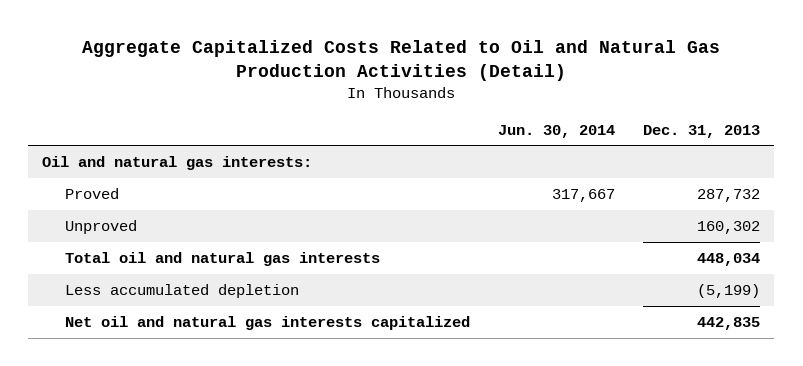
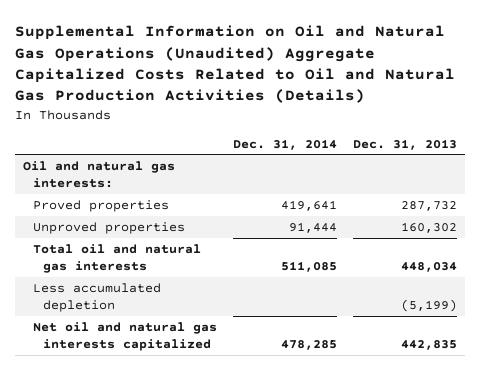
[82,39,721,81] Aggregate Capitalized Costs Related to Oil and Natural Gas Production Activities (Detail) -> [15,25,456,104] Supplemental Information on Oil and Natural Gas Operations (Unaudited) Aggregate Capitalized Costs Related to Oil and Natural Gas Production Activities (Details)
[498,124,616,138] Jun. 30, 2014 -> none
none -> [233,138,338,150] Dec. 31, 2014
[65,187,120,199] Proved -> [33,199,170,212] Proved properties
[65,219,138,234] Unproved -> [33,221,186,234] Unproved properties

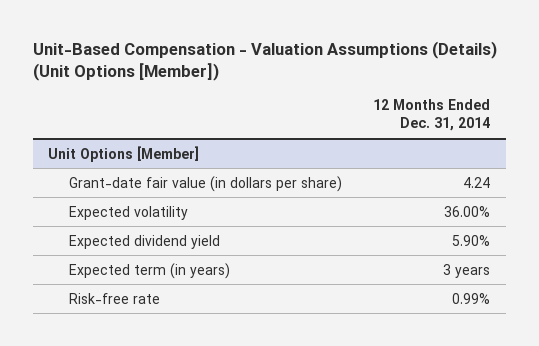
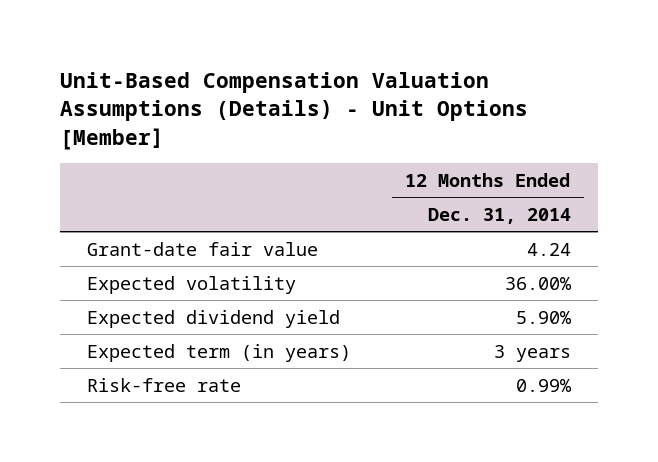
[32,40,497,81] Unit-Based Compensation - Valuation Assumptions (Details) (Unit Options [Member]) -> [59,71,528,150] Unit-Based Compensation Valuation Assumptions (Details) - Unit Options [Member]
[48,145,200,162] Unit Options [Member] -> none
[69,175,343,192] Grant-date fair value (in dollars per share) -> [86,241,318,256] Grant-date fair value

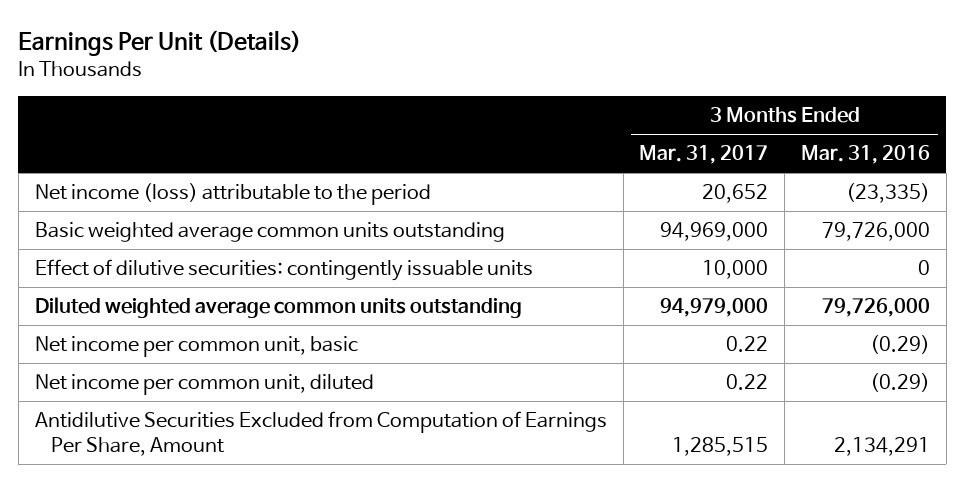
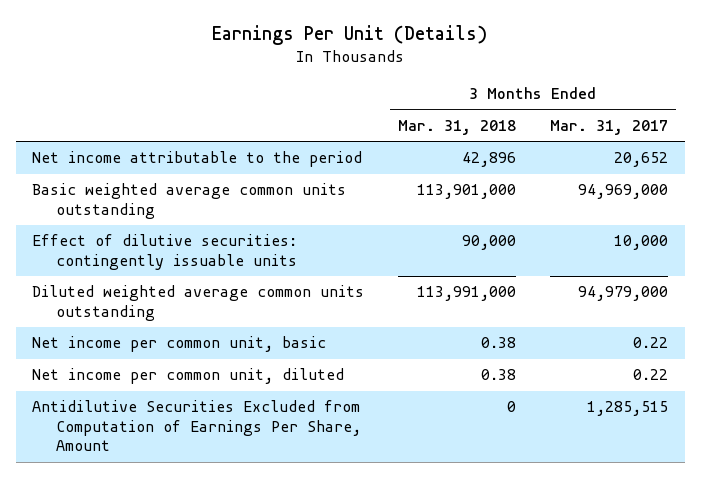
[800,145,930,165] Mar. 31, 2016 -> none
none -> [398,120,517,136] Mar. 31, 2018
[34,183,431,206] Net income (loss) attributable to the period -> [32,151,363,168] Net income attributable to the period

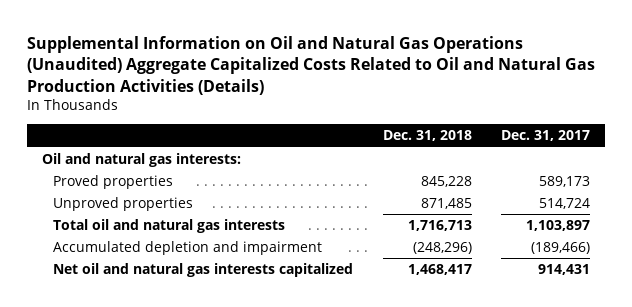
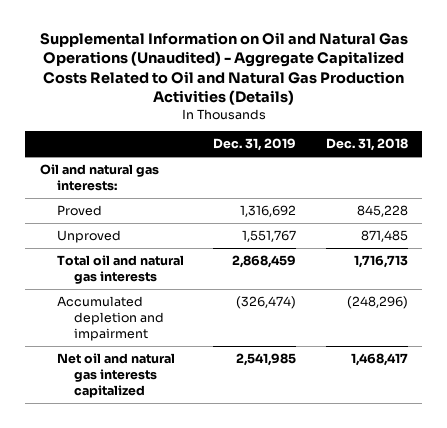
[27,35,596,95] Supplemental Information on Oil and Natural Gas Operations (Unaudited) Aggregate Capitalized Costs Related to Oil and Natural Gas Production Activities (Details) -> [39,32,408,105] Supplemental Information on Oil and Natural Gas Operations (Unaudited) - Aggregate Capitalized Costs Related to Oil and Natural Gas Production Activities (Details)
[501,130,591,142] Dec. 31, 2017 -> none
none -> [213,138,297,152] Dec. 31, 2019
[52,175,173,190] Proved properties -> [56,205,102,217] Proved
[52,197,193,212] Unproved properties -> [56,230,121,244] Unproved

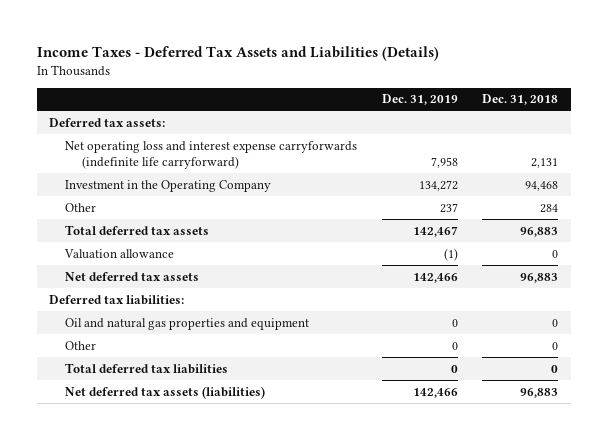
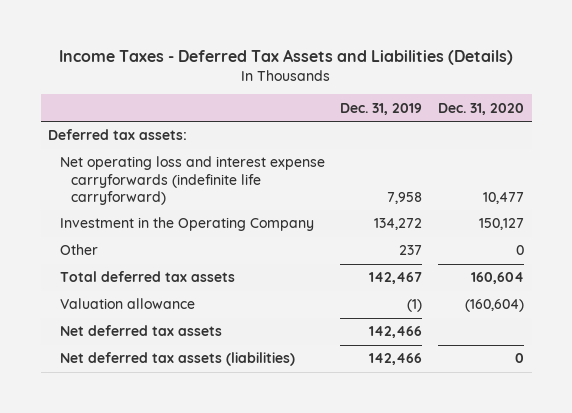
[482,94,559,106] Dec. 31, 2018 -> none
none -> [437,102,524,115] Dec. 31, 2020
[48,294,184,305] Deferred tax liabilities: -> none
[65,317,310,330] Oil and natural gas properties and equipment -> none
[65,340,97,350] Other -> none
[65,362,229,374] Total deferred tax liabilities -> none

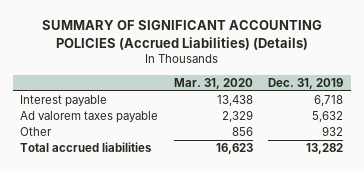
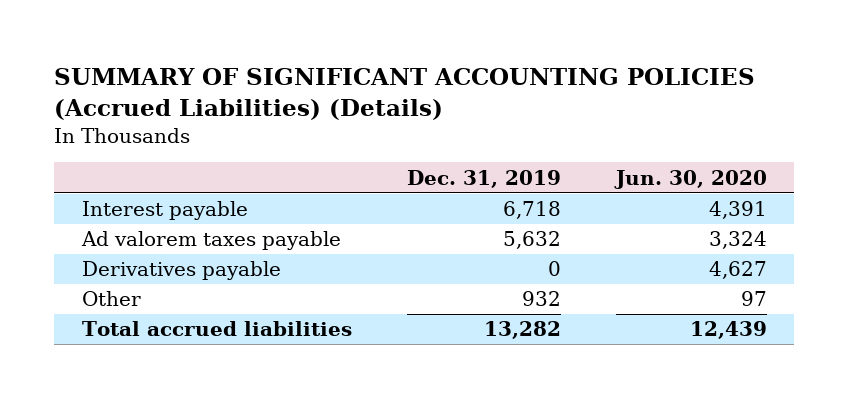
[173,77,253,89] Mar. 31, 2020 -> none
none -> [613,169,767,189] Jun. 30, 2020
none -> [81,261,281,281] Derivatives payable

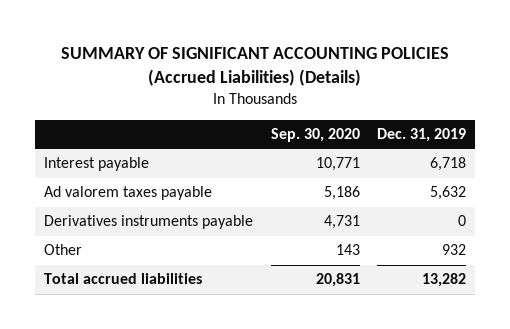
[613,169,767,189] Jun. 30, 2020 -> none
none -> [270,128,360,143] Sep. 30, 2020
[81,261,281,281] Derivatives payable -> [44,215,254,230] Derivatives instruments payable

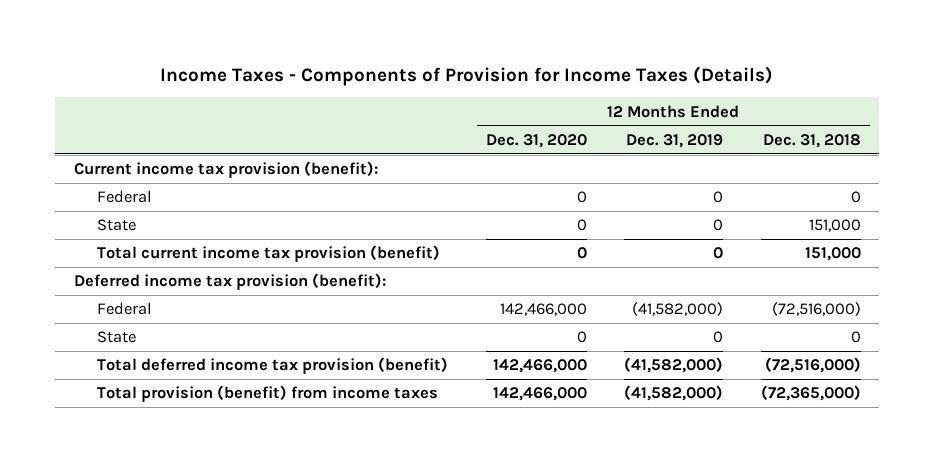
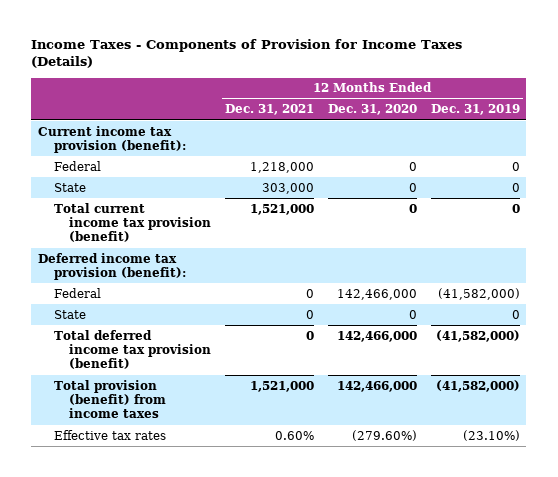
[762,134,861,149] Dec. 31, 2018 -> none
none -> [225,104,315,116] Dec. 31, 2021
none -> [53,429,166,440] Effective tax rates

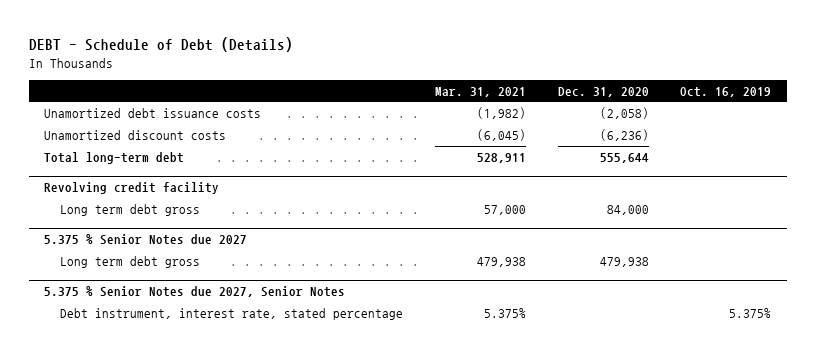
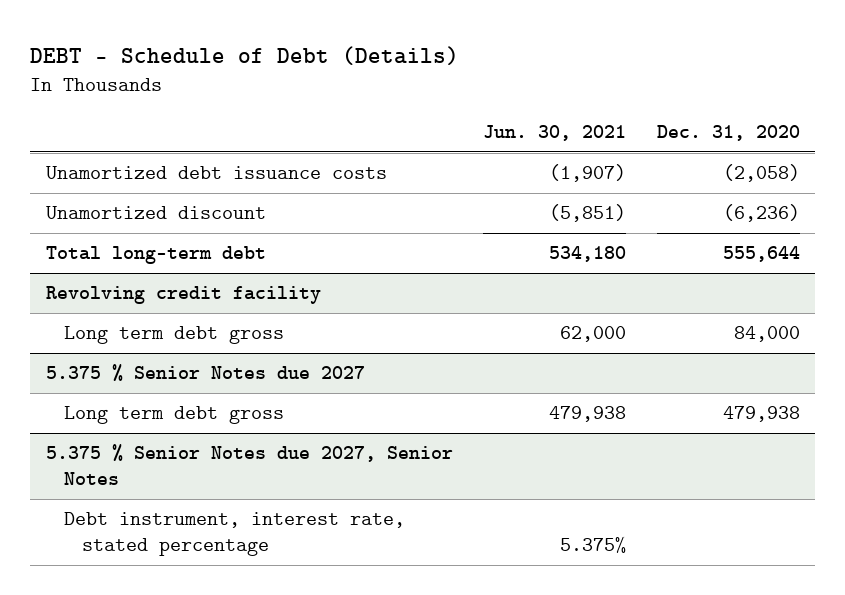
[435,86,527,97] Mar. 31, 2021 -> none
[680,86,772,97] Oct. 16, 2019 -> none
none -> [483,125,627,142] Jun. 30, 2021
[44,129,227,140] Unamortized discount costs -> [45,206,266,220] Unamortized discount

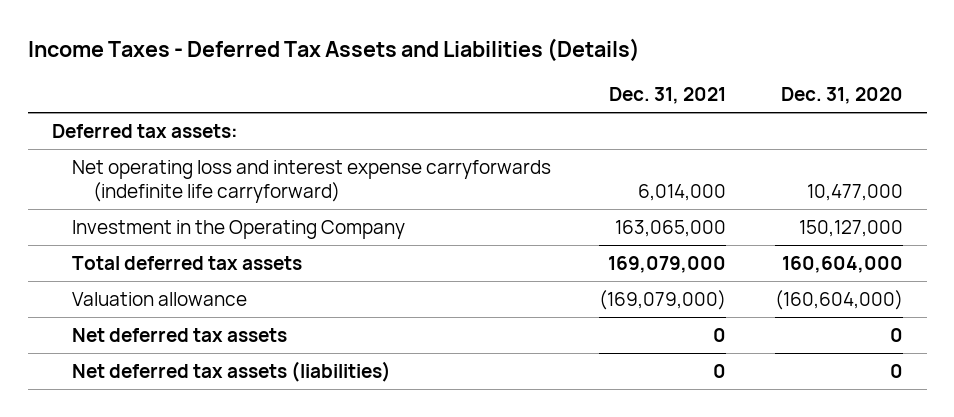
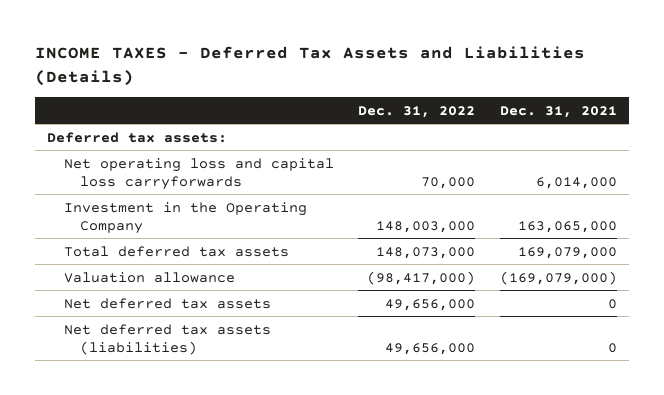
[27,38,640,63] Income Taxes - Deferred Tax Assets and Liabilities (Details) -> [35,46,586,86] INCOME TAXES - Deferred Tax Assets and Liabilities (Details)
[780,86,903,104] Dec. 31, 2020 -> none
none -> [358,105,476,118] Dec. 31, 2022
[72,160,552,203] Net operating loss and interest expense carryforwards (indefinite life carryforward) -> [63,157,334,190] Net operating loss and capital loss carryforwards

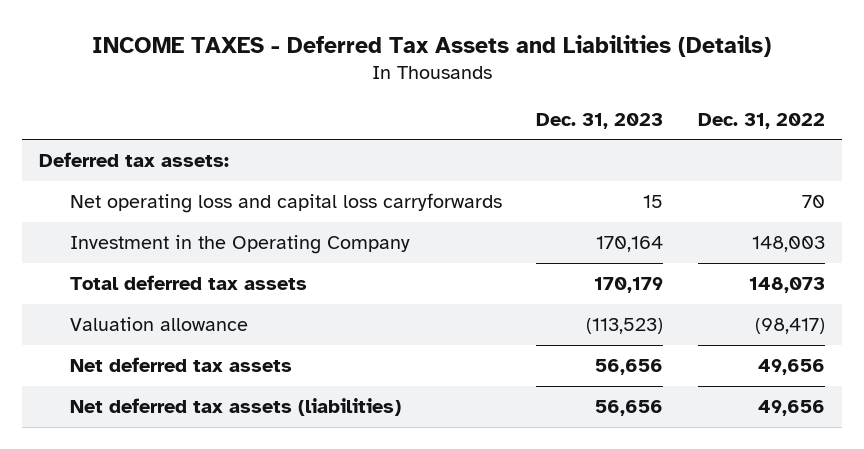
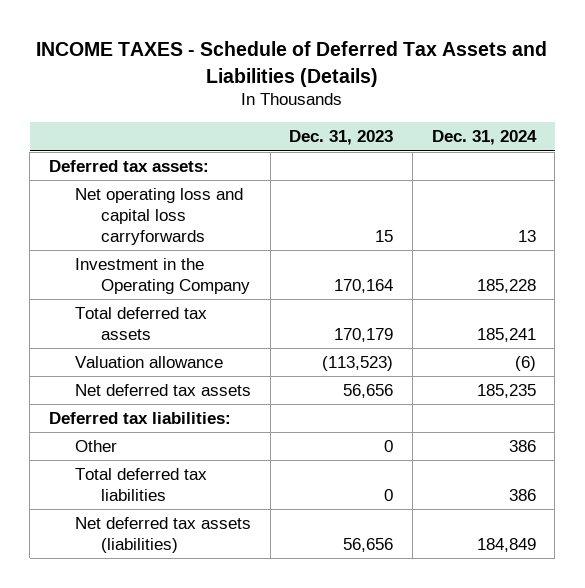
[92,34,772,57] INCOME TAXES - Deferred Tax Assets and Liabilities (Details) -> [36,41,548,87] INCOME TAXES - Schedule of Deferred Tax Assets and Liabilities (Details)
[697,112,825,129] Dec. 31, 2022 -> none
none -> [431,130,537,146] Dec. 31, 2024
none -> [49,412,232,425] Deferred tax liabilities:
none -> [75,440,118,453] Other
none -> [75,468,208,501] Total deferred tax liabilities

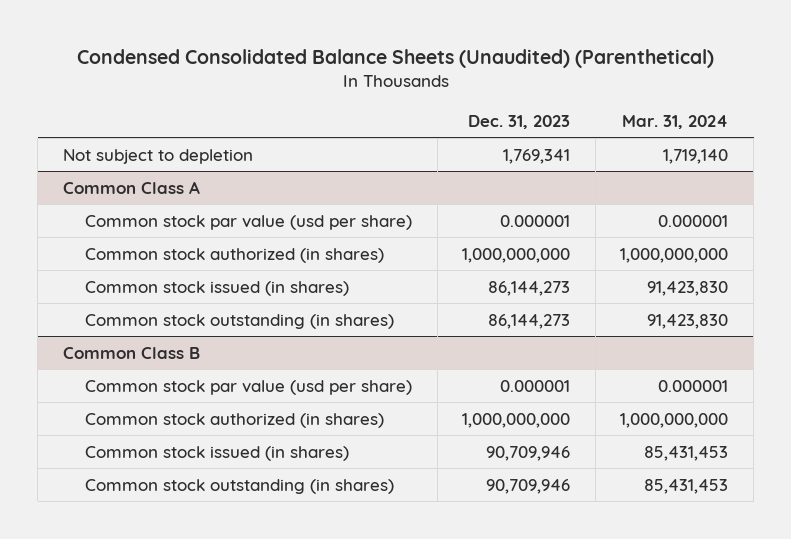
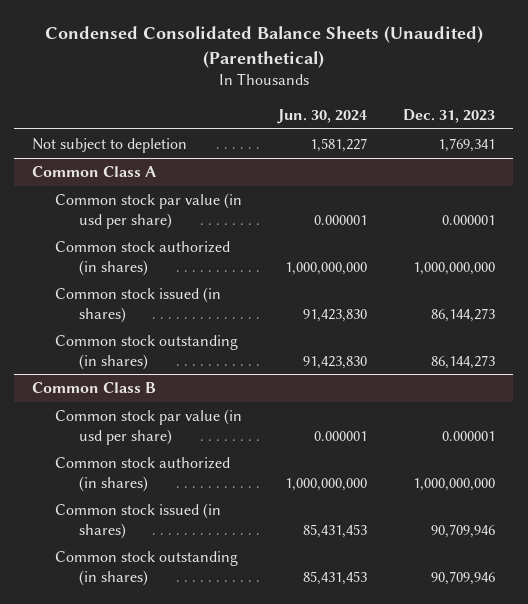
[622,114,729,129] Mar. 31, 2024 -> none
none -> [277,108,368,124] Jun. 30, 2024
[85,214,413,230] Common stock par value (usd per share) -> [55,193,243,229] Common stock par value (in usd per share)
[85,379,413,395] Common stock par value (usd per share) -> [55,409,243,445] Common stock par value (in usd per share)

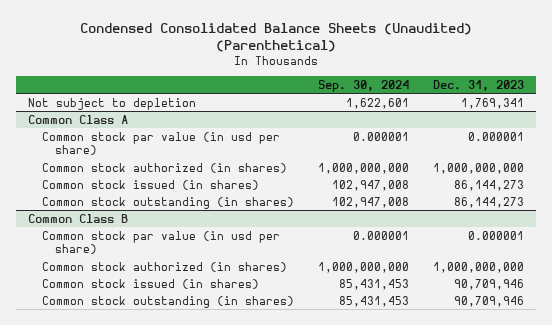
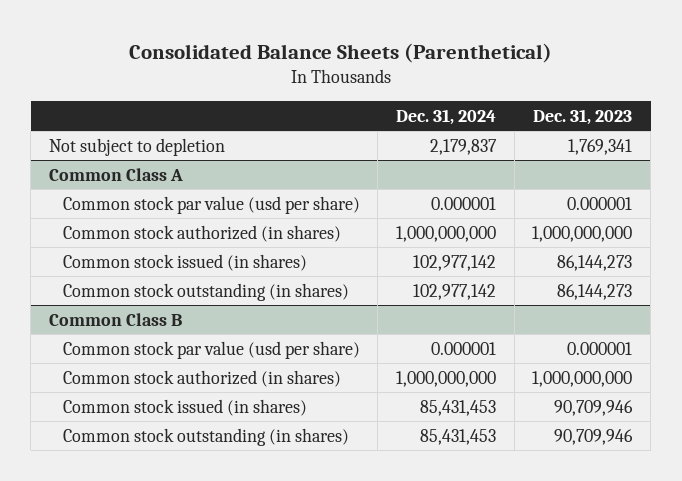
[79,23,472,53] Condensed Consolidated Balance Sheets (Unaudited) (Parenthetical) -> [128,42,552,63] Consolidated Balance Sheets (Parenthetical)
[317,79,409,92] Sep. 30, 2024 -> none
none -> [396,108,497,125] Dec. 31, 2024
[41,131,280,156] Common stock par value (in usd per share) -> [62,195,360,214] Common stock par value (usd per share)
[41,230,280,255] Common stock par value (in usd per share) -> [62,340,360,359] Common stock par value (usd per share)

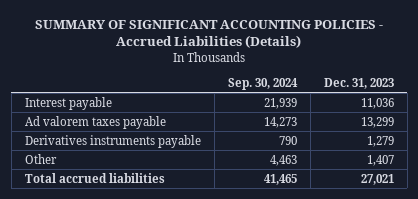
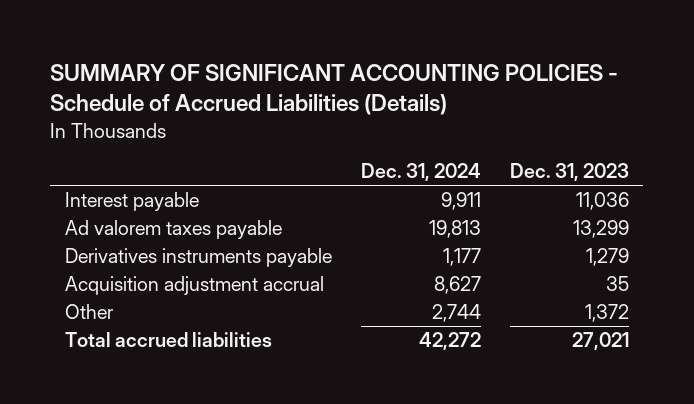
[35,19,384,49] SUMMARY OF SIGNIFICANT ACCOUNTING POLICIES - Accrued Liabilities (Details) -> [50,63,619,116] SUMMARY OF SIGNIFICANT ACCOUNTING POLICIES - Schedule of Accrued Liabilities (Details)
[227,77,298,90] Sep. 30, 2024 -> none
none -> [360,163,481,182] Dec. 31, 2024
none -> [64,276,324,296] Acquisition adjustment accrual
[366,154,394,166] 1,407 -> [584,304,629,323] 1,372

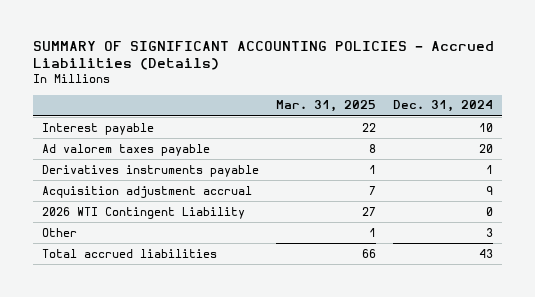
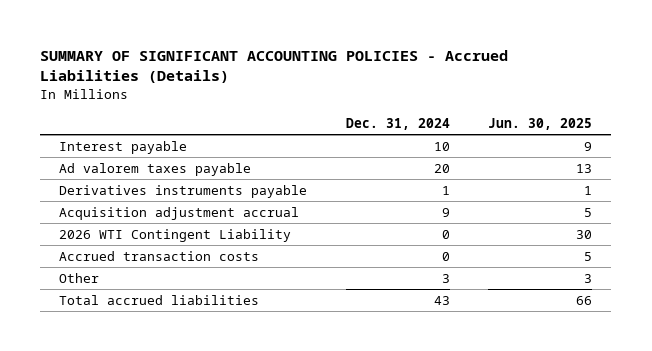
[275,100,376,113] Mar. 31, 2025 -> none
none -> [488,117,593,130] Jun. 30, 2025
none -> [59,250,260,261] Accrued transaction costs

